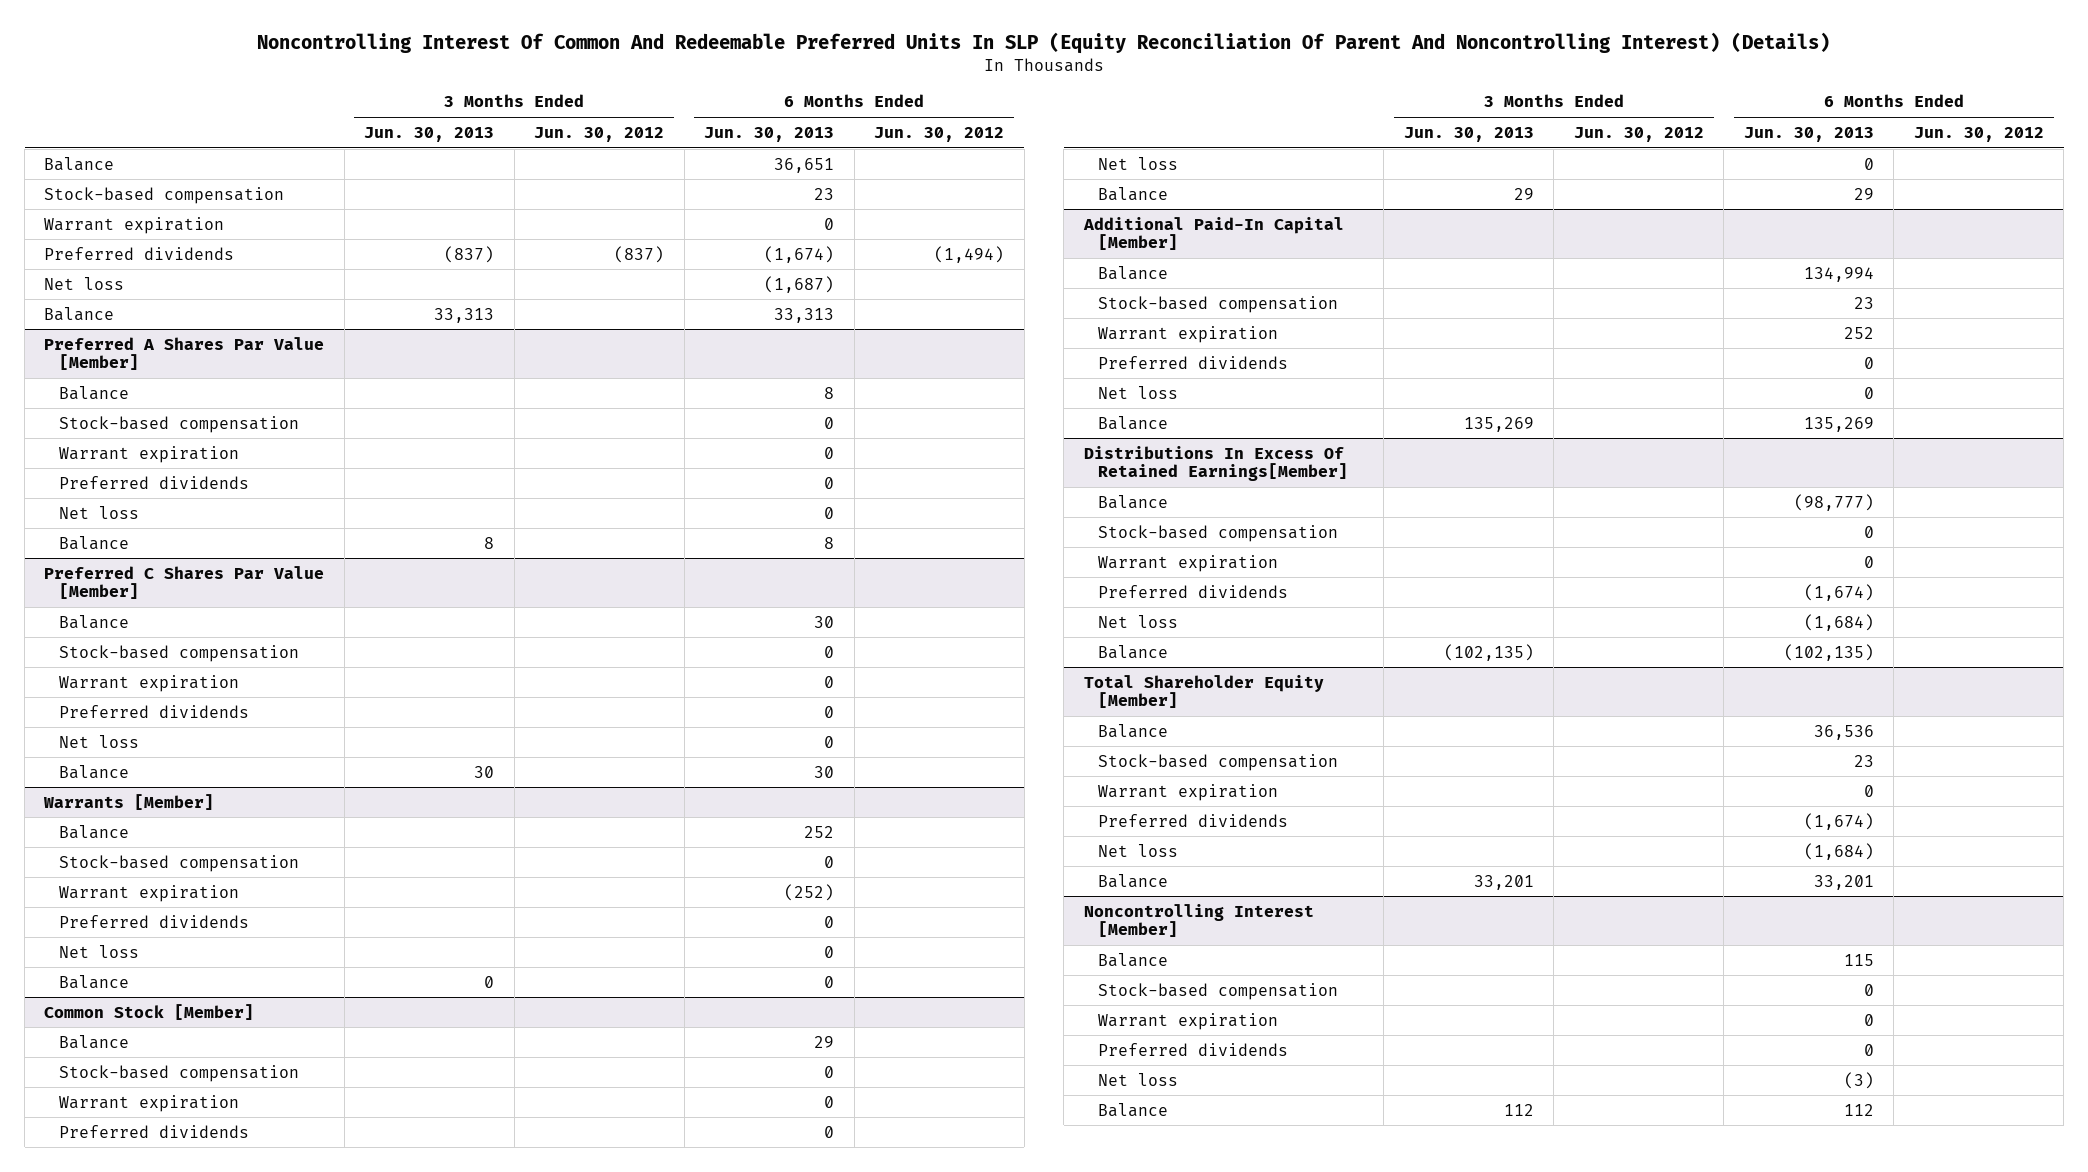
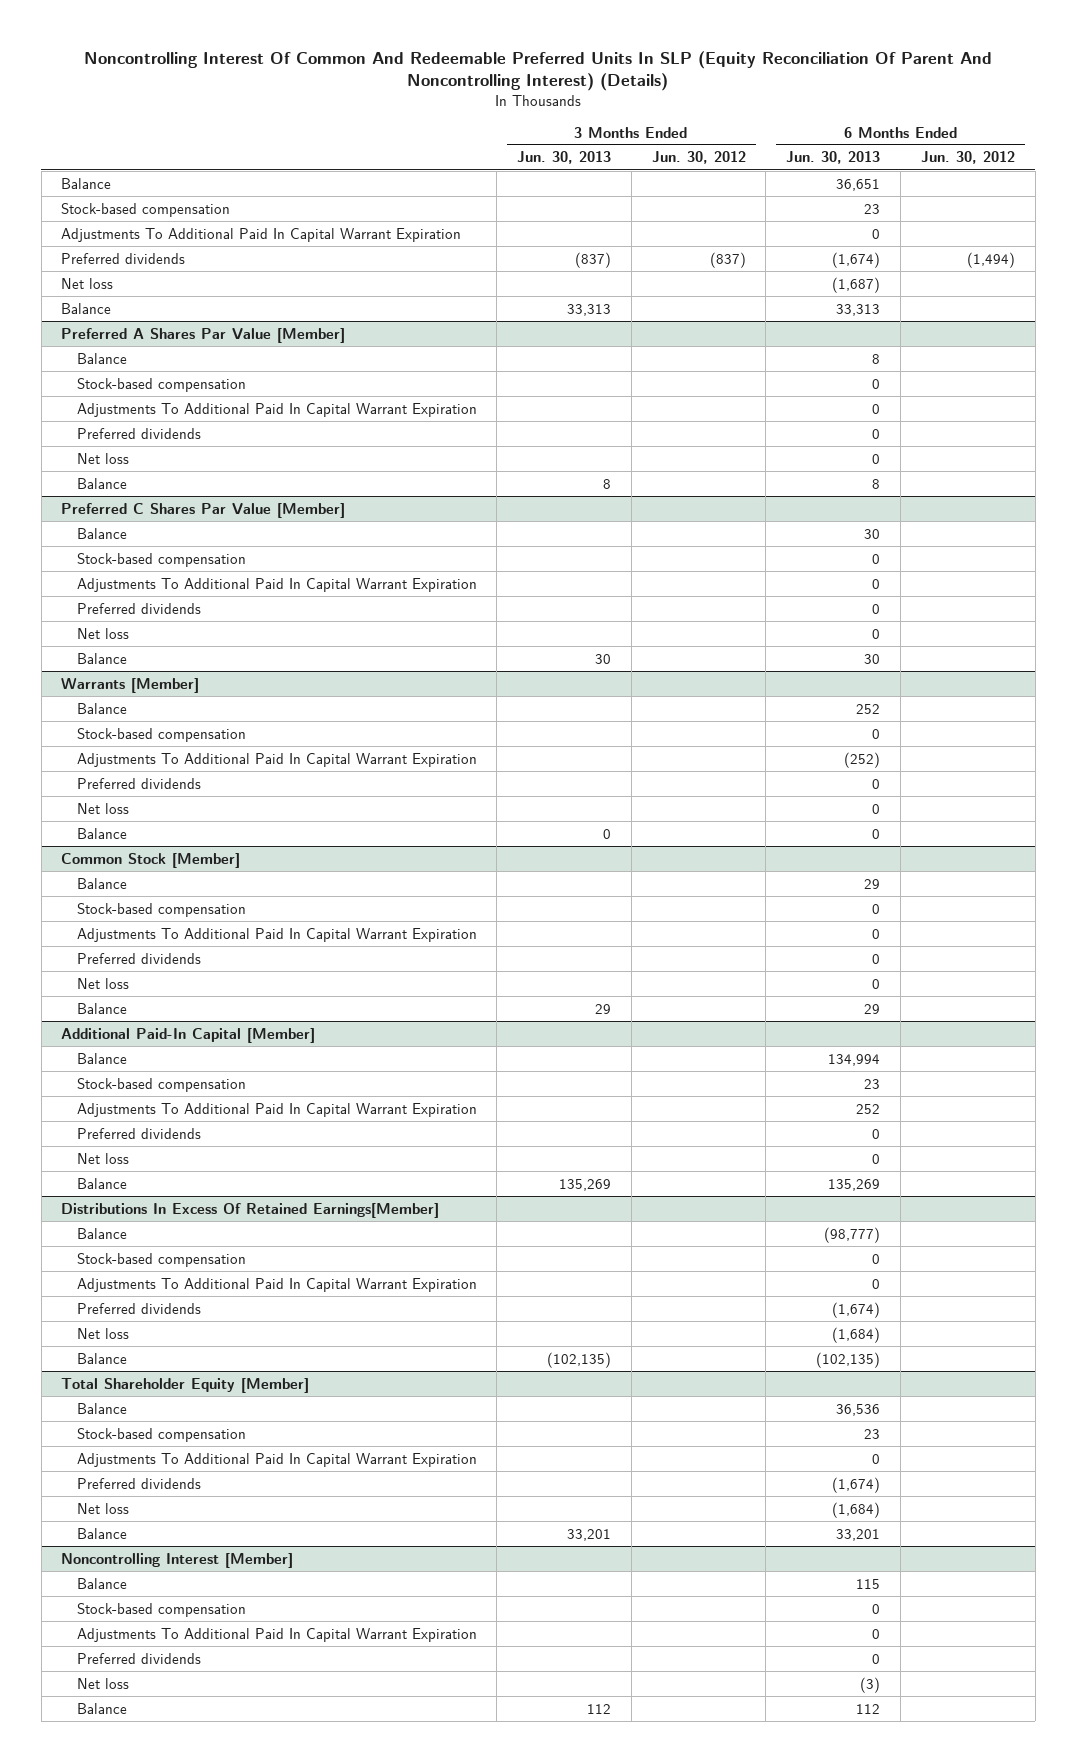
[44,216,225,234] Warrant expiration -> [61,227,462,242] Adjustments To Additional Paid In Capital Warrant Expiration
[58,445,239,463] Warrant expiration -> [76,402,477,417] Adjustments To Additional Paid In Capital Warrant Expiration
[58,674,239,692] Warrant expiration -> [76,577,477,592] Adjustments To Additional Paid In Capital Warrant Expiration
[58,884,239,902] Warrant expiration -> [76,752,477,767] Adjustments To Additional Paid In Capital Warrant Expiration
[58,1094,239,1112] Warrant expiration -> [76,927,477,942] Adjustments To Additional Paid In Capital Warrant Expiration
[1098,325,1279,343] Warrant expiration -> [76,1102,477,1117] Adjustments To Additional Paid In Capital Warrant Expiration
[1098,554,1279,572] Warrant expiration -> [76,1277,477,1292] Adjustments To Additional Paid In Capital Warrant Expiration
[1098,783,1279,801] Warrant expiration -> [76,1452,477,1467] Adjustments To Additional Paid In Capital Warrant Expiration
[1098,1012,1279,1030] Warrant expiration -> [76,1627,477,1642] Adjustments To Additional Paid In Capital Warrant Expiration

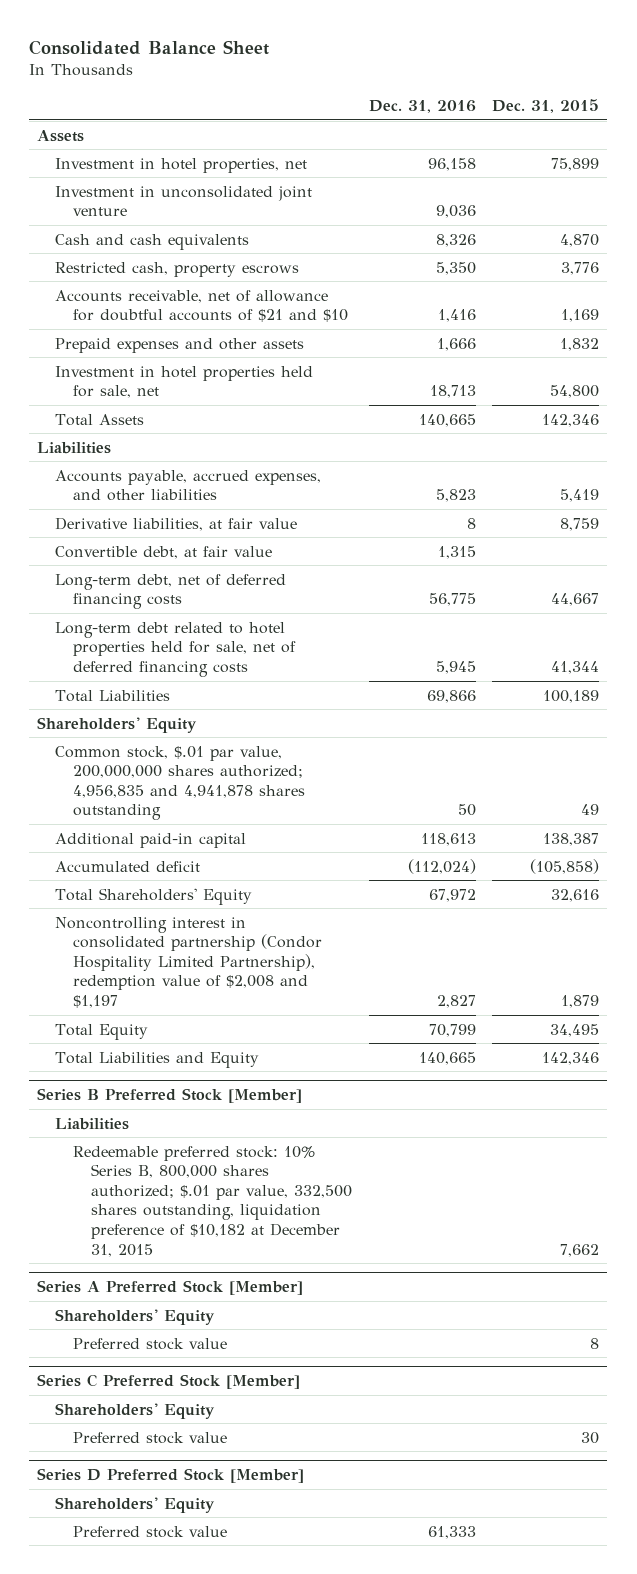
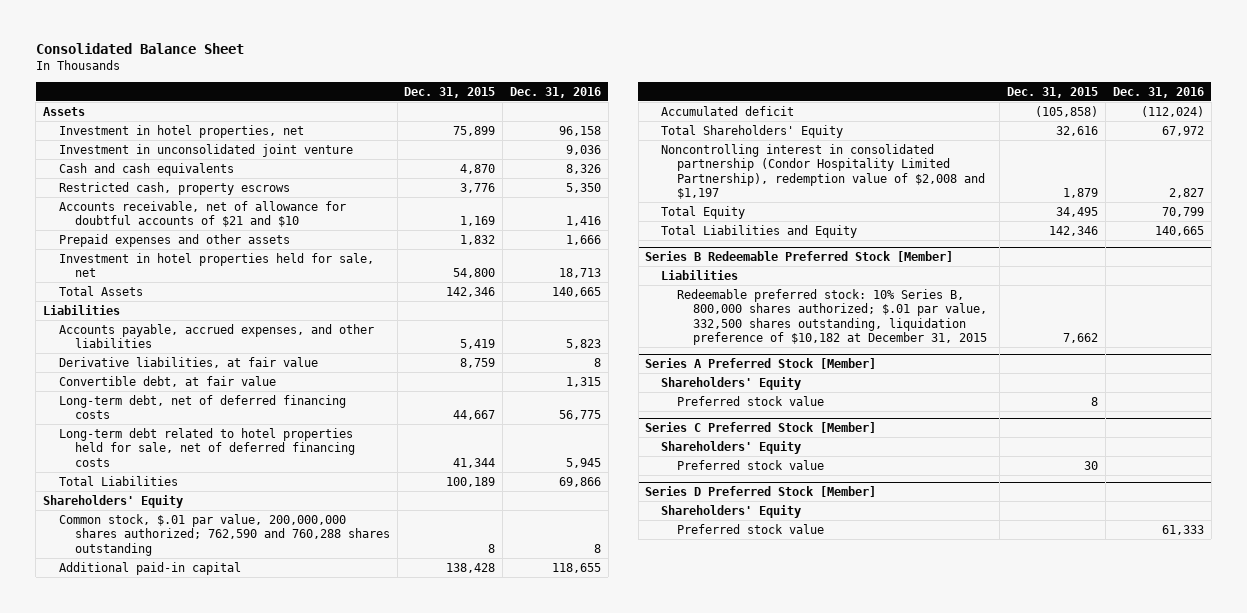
[55,745,306,821] Common stock, $.01 par value, 200,000,000 shares authorized; 4,956,835 and 4,941,878 shares outstanding -> [58,513,390,556] Common stock, $.01 par value, 200,000,000 shares authorized; 762,590 and 760,288 shares outstanding
[457,804,476,817] 50 -> [594,543,602,553] 8
[581,804,600,816] 49 -> [488,543,496,553] 8
[420,832,476,846] 118,613 -> [552,562,602,573] 118,655
[543,832,600,846] 138,387 -> [446,562,496,573] 138,428
[37,1088,303,1104] Series B Preferred Stock [Member] -> [645,250,954,262] Series B Redeemable Preferred Stock [Member]

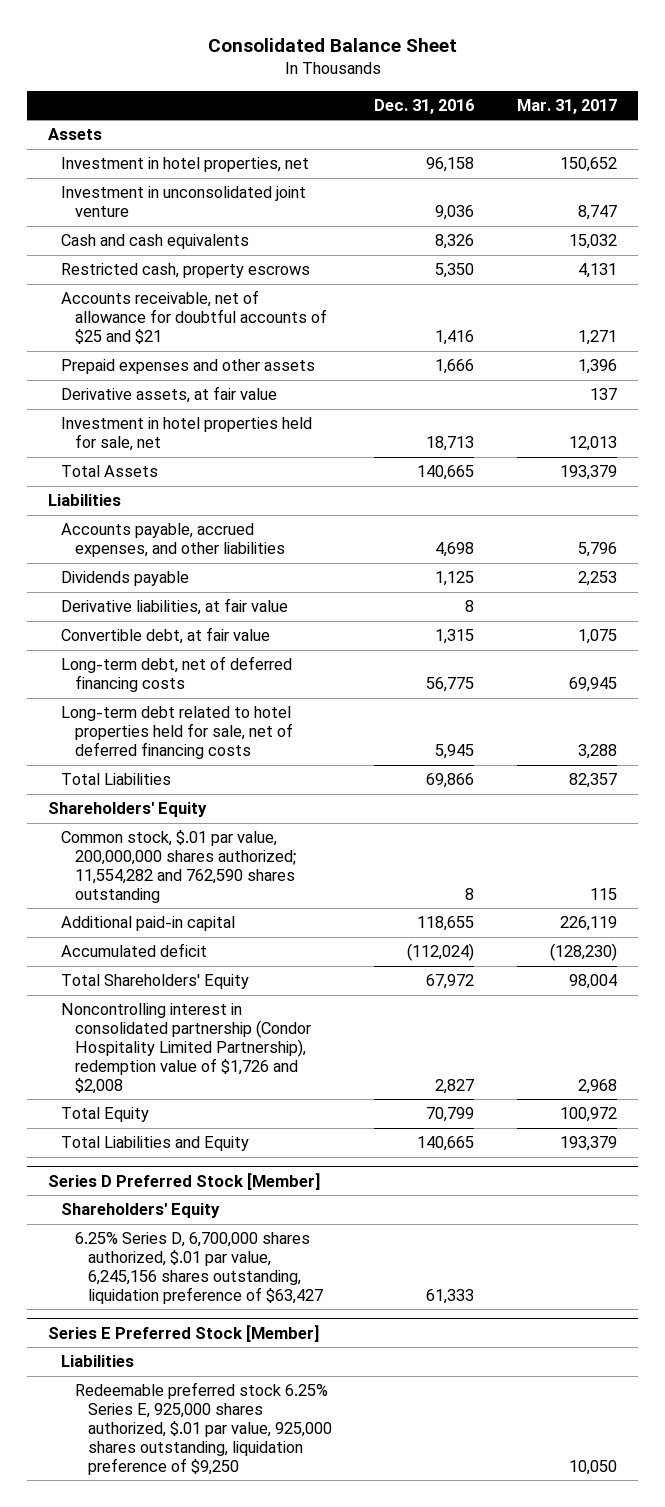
[404,86,496,98] Dec. 31, 2015 -> none
none -> [517,98,618,114] Mar. 31, 2017
[58,200,346,228] Accounts receivable, net of allowance for doubtful accounts of $21 and $10 -> [61,290,327,344] Accounts receivable, net of allowance for doubtful accounts of $25 and $21
none -> [61,386,278,404] Derivative assets, at fair value
[566,339,602,350] 5,823 -> [435,542,475,558] 4,698
none -> [61,571,190,587] Dividends payable
[58,513,390,556] Common stock, $.01 par value, 200,000,000 shares authorized; 762,590 and 760,288 shares outstanding -> [61,830,296,903] Common stock, $.01 par value, 200,000,000 shares authorized; 11,554,282 and 762,590 shares outstanding
[661,143,986,200] Noncontrolling interest in consolidated partnership (Condor Hospitality Limited Partnership), redemption value of $2,008 and $1,197 -> [61,1003,311,1094] Noncontrolling interest in consolidated partnership (Condor Hospitality Limited Partnership), redemption value of $1,726 and $2,008
[645,250,954,262] Series B Redeemable Preferred Stock [Member] -> none
[661,269,739,280] Liabilities -> none
[677,288,988,346] Redeemable preferred stock: 10% Series B, 800,000 shares authorized; $.01 par value, 332,500 shares outstanding, liquidation preference of $10,182 at December 31, 2015 -> none
[645,357,877,369] Series A Preferred Stock [Member] -> none
[661,376,802,390] Shareholders' Equity -> none
[677,395,825,406] Preferred stock value -> none
[645,421,877,433] Series C Preferred Stock [Member] -> none
[661,440,802,454] Shareholders' Equity -> none
[677,459,825,470] Preferred stock value -> none
[677,523,825,534] Preferred stock value -> [74,1232,323,1304] 6.25% Series D, 6,700,000 shares authorized, $.01 par value, 6,245,156 shares outstanding, liquidation preference of $63,427
none -> [48,1324,321,1342] Series E Preferred Stock [Member]
none -> [61,1355,135,1368] Liabilities
none -> [74,1382,332,1475] Redeemable preferred stock 6.25% Series E, 925,000 shares authorized, $.01 par value, 925,000 shares outstanding, liquidation preference of $9,250

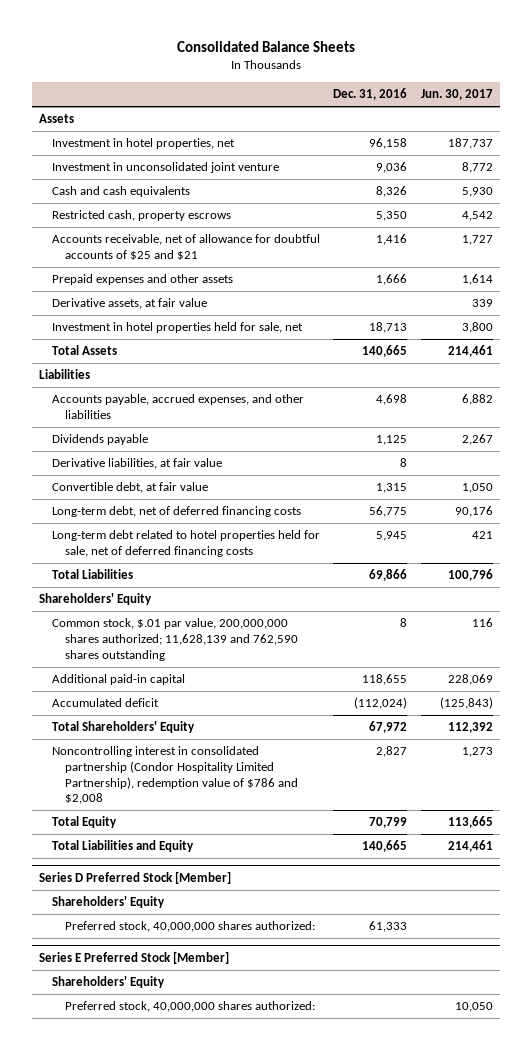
[207,38,457,53] Consolidated Balance Sheet -> [177,40,356,52] Consolidated Balance Sheets
[517,98,618,114] Mar. 31, 2017 -> none
none -> [421,89,494,101] Jun. 30, 2017
[61,830,296,903] Common stock, $.01 par value, 200,000,000 shares authorized; 11,554,282 and 762,590 shares outstanding -> [51,618,298,661] Common stock, $.01 par value, 200,000,000 shares authorized; 11,628,139 and 762,590 shares outstanding
[61,1003,311,1094] Noncontrolling interest in consolidated partnership (Condor Hospitality Limited Partnership), redemption value of $1,726 and $2,008 -> [51,746,298,805] Noncontrolling interest in consolidated partnership (Condor Hospitality Limited Partnership), redemption value of $786 and $2,008
[74,1232,323,1304] 6.25% Series D, 6,700,000 shares authorized, $.01 par value, 6,245,156 shares outstanding, liquidation preference of $63,427 -> [64,921,315,933] Preferred stock, 40,000,000 shares authorized:
[61,1355,135,1368] Liabilities -> none
[74,1382,332,1475] Redeemable preferred stock 6.25% Series E, 925,000 shares authorized, $.01 par value, 925,000 shares outstanding, liquidation preference of $9,250 -> none
none -> [51,976,165,989] Shareholders' Equity
none -> [64,1001,315,1013] Preferred stock, 40,000,000 shares authorized:

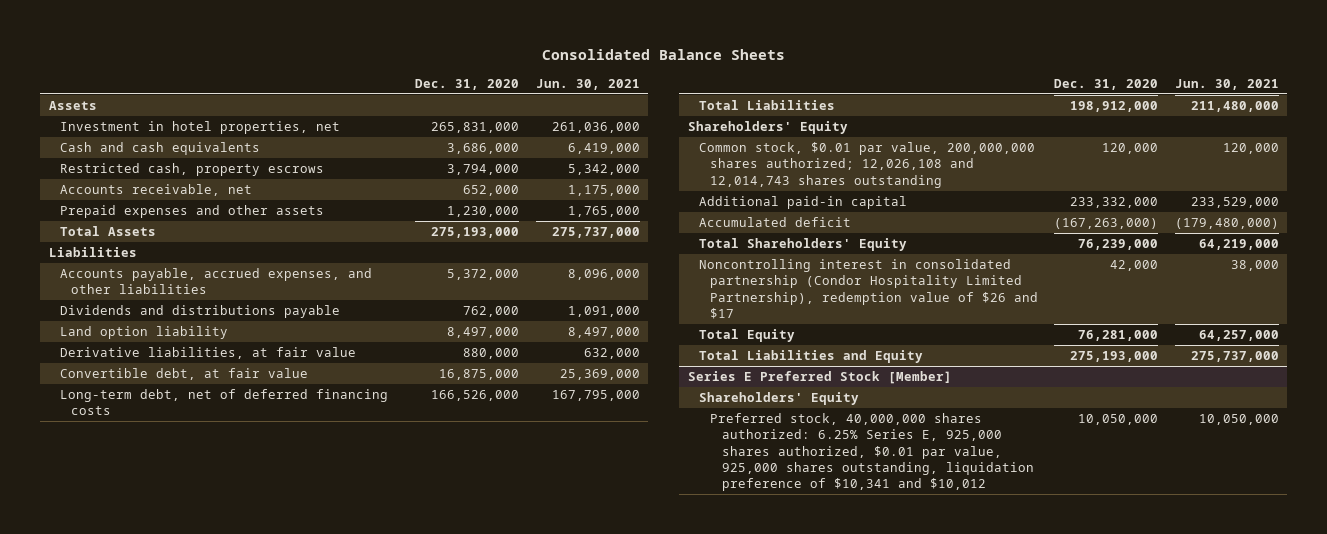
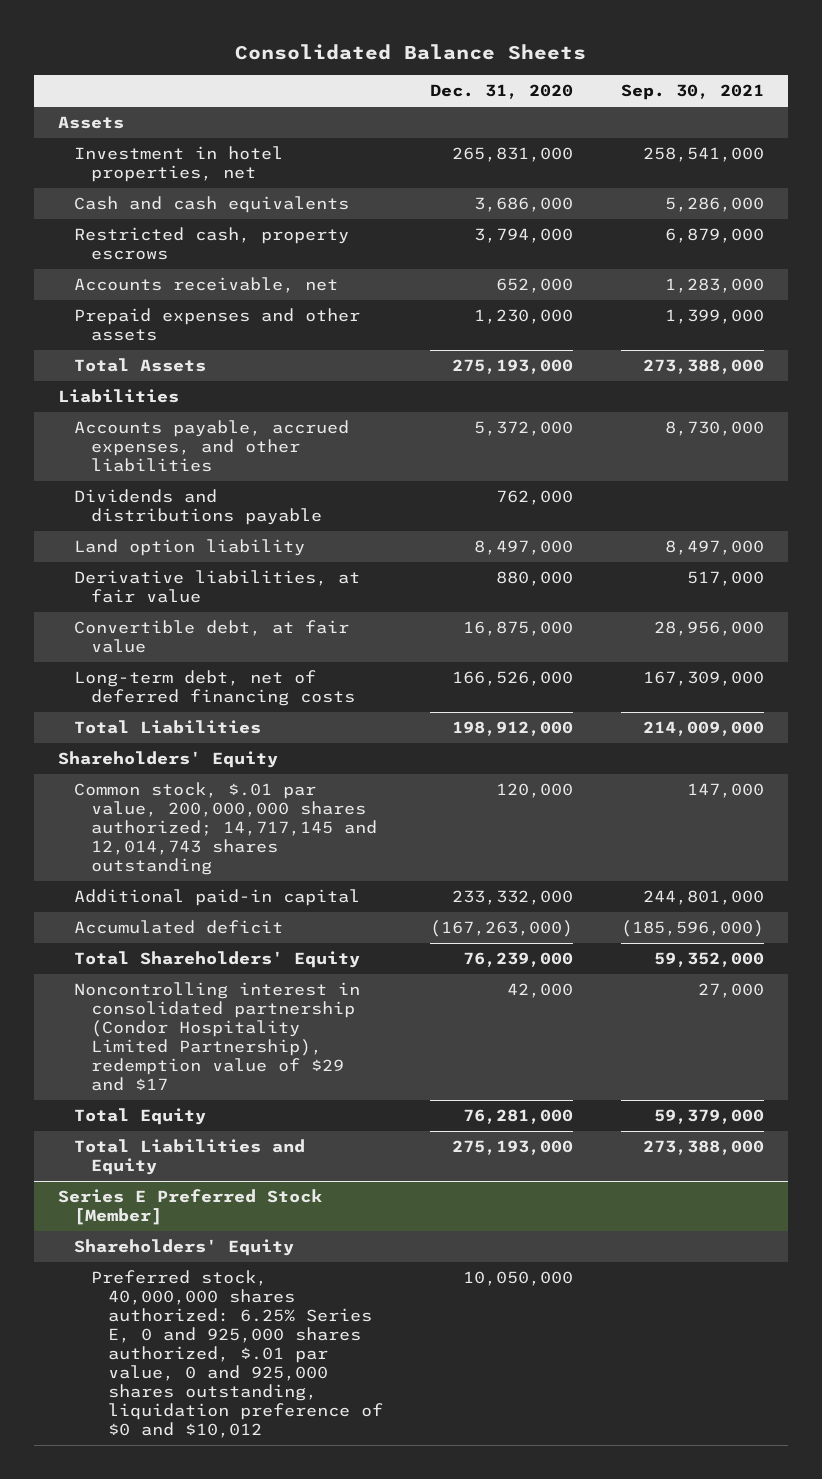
[535,78,640,90] Jun. 30, 2021 -> none
none -> [621,84,765,101] Sep. 30, 2021
[698,142,1035,188] Common stock, $0.01 par value, 200,000,000 shares authorized; 12,026,108 and 12,014,743 shares outstanding -> [74,782,378,876] Common stock, $.01 par value, 200,000,000 shares authorized; 14,717,145 and 12,014,743 shares outstanding
[698,259,1039,319] Noncontrolling interest in consolidated partnership (Condor Hospitality Limited Partnership), redemption value of $26 and $17 -> [74,982,361,1092] Noncontrolling interest in consolidated partnership (Condor Hospitality Limited Partnership), redemption value of $29 and $17
[710,413,1034,492] Preferred stock, 40,000,000 shares authorized: 6.25% Series E, 925,000 shares authorized, $0.01 par value, 925,000 shares outstanding, liquidation preference of $10,341 and $10,012 -> [91,1270,383,1439] Preferred stock, 40,000,000 shares authorized: 6.25% Series E, 0 and 925,000 shares authorized, $.01 par value, 0 and 925,000 shares outstanding, liquidation preference of $0 and $10,012

